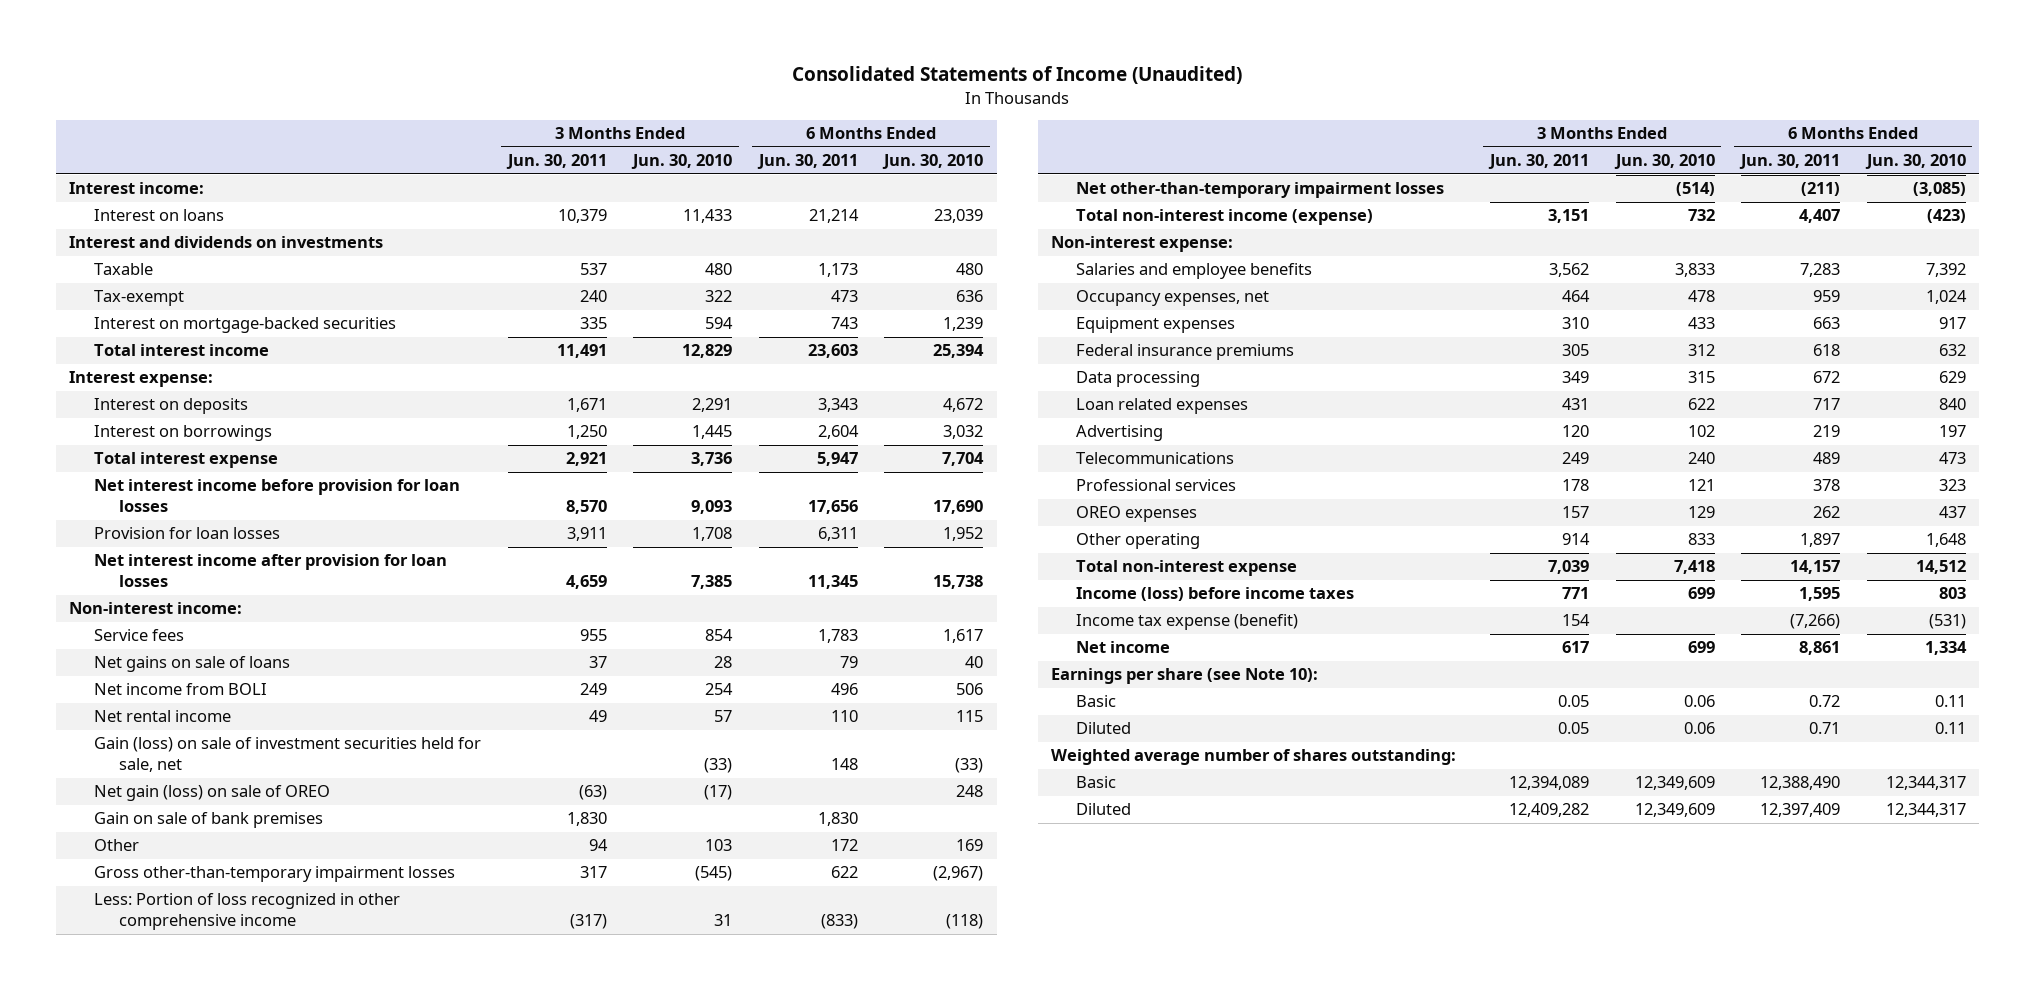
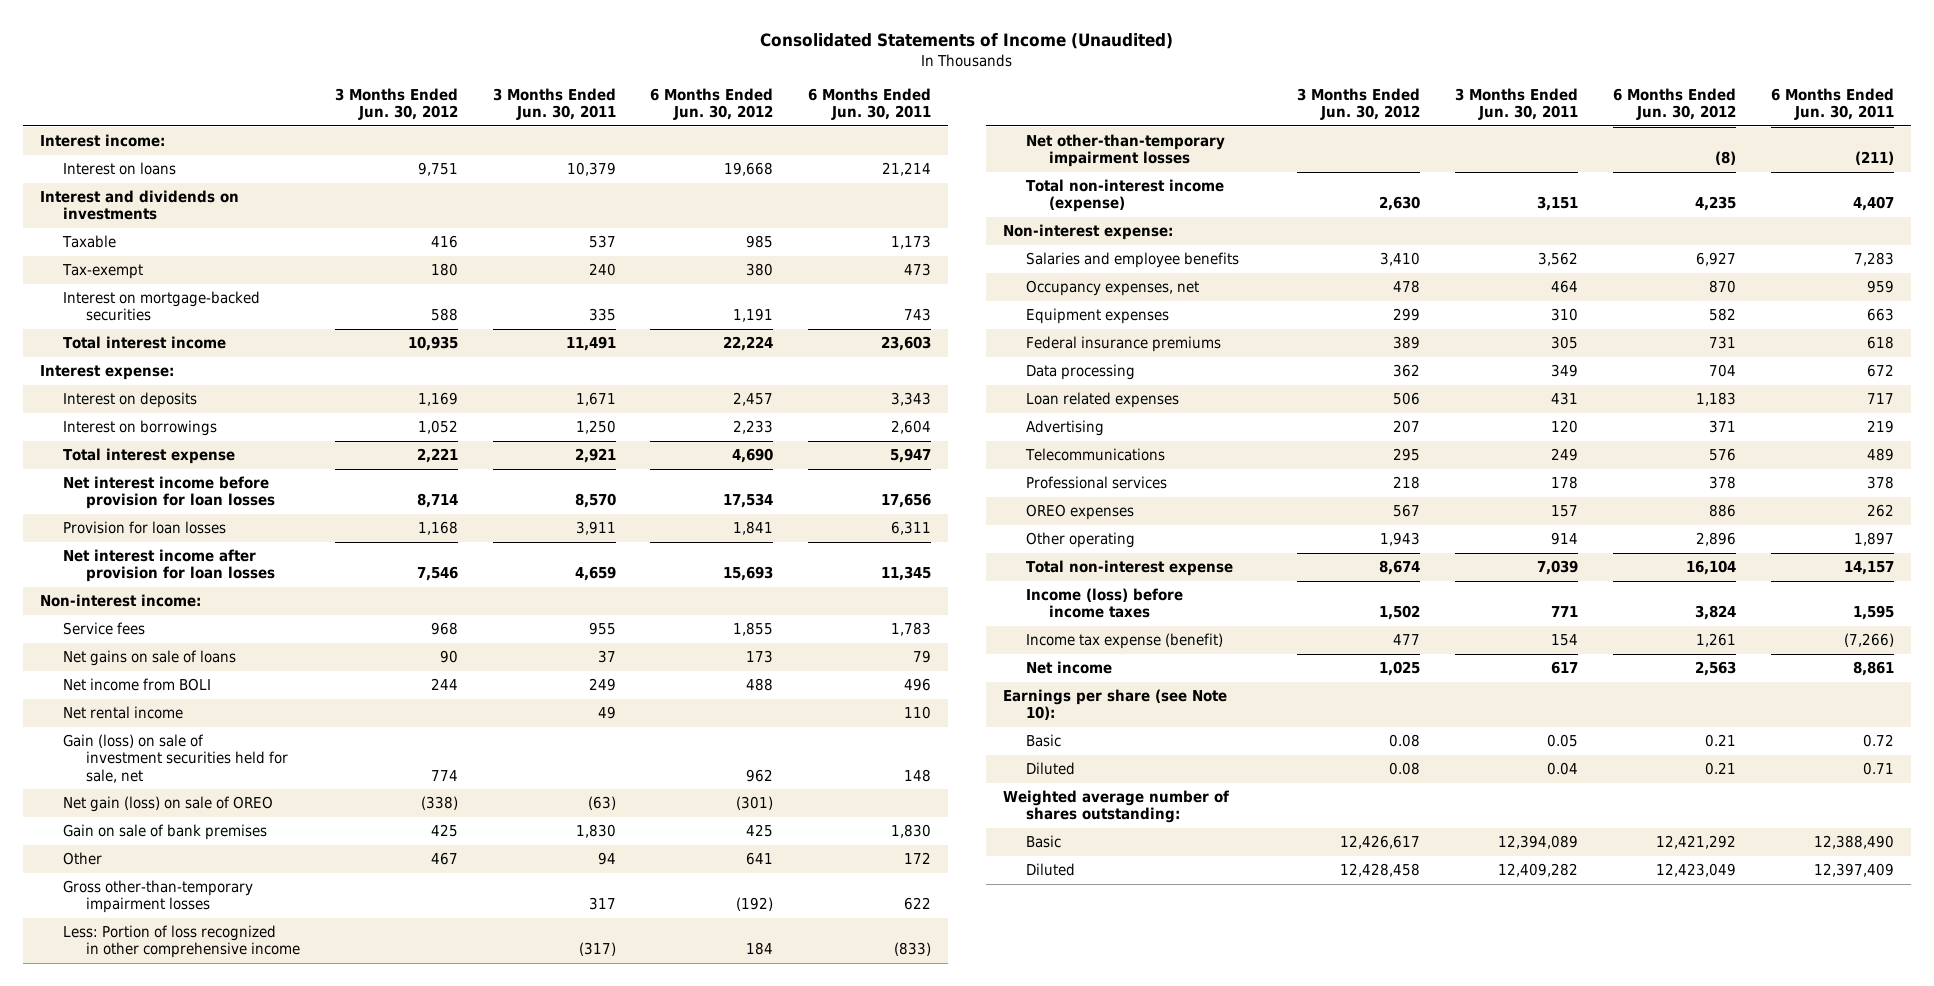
[631,154,733,170] Jun. 30, 2010 -> none
[882,154,984,170] Jun. 30, 2010 -> none
none -> [334,88,458,121] 3 Months Ended Jun. 30, 2012
none -> [650,88,774,121] 6 Months Ended Jun. 30, 2012
[1557,722,1589,735] 0.05 -> [1547,762,1579,776] 0.04

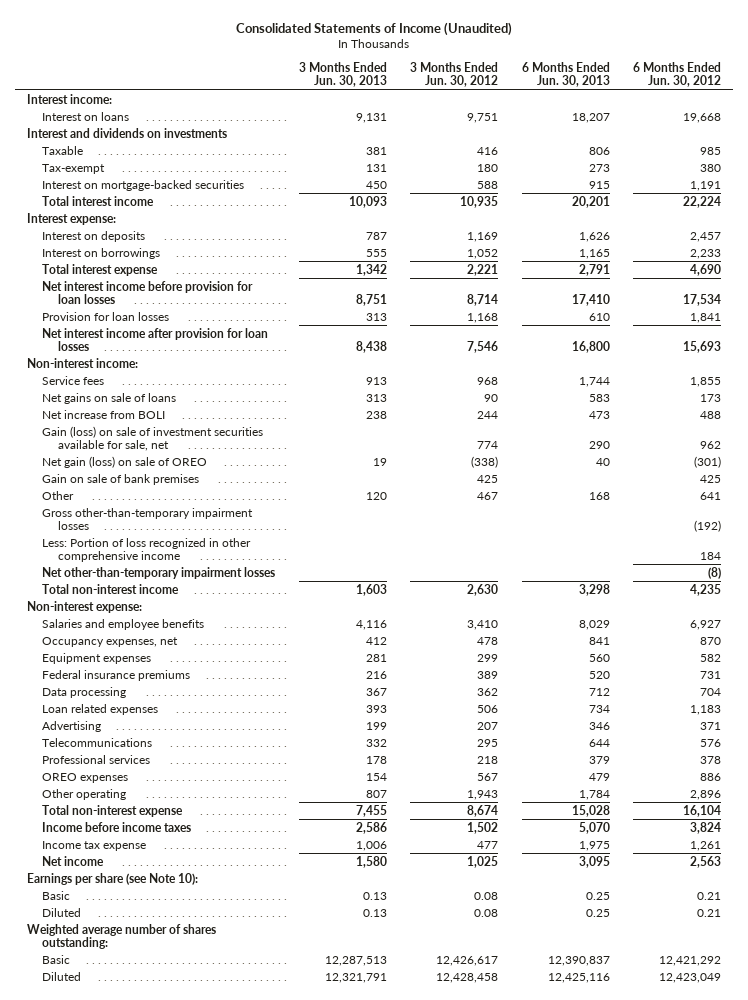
[492,88,616,121] 3 Months Ended Jun. 30, 2011 -> none
[808,88,932,121] 6 Months Ended Jun. 30, 2011 -> none
none -> [298,62,387,88] 3 Months Ended Jun. 30, 2013
none -> [521,62,610,88] 6 Months Ended Jun. 30, 2013
[63,706,184,720] Net rental income -> none
[63,678,212,692] Net income from BOLI -> [42,409,166,419] Net increase from BOLI
[63,734,289,783] Gain (loss) on sale of investment securities held for sale, net -> [42,425,264,451] Gain (loss) on sale of investment securities available for sale, net
[1025,179,1224,213] Total non-interest income (expense) -> [42,583,180,594] Total non-interest income
[1025,588,1183,619] Income (loss) before income taxes -> [42,821,192,832] Income before income taxes
[1025,633,1223,650] Income tax expense (benefit) -> [42,840,147,851] Income tax expense

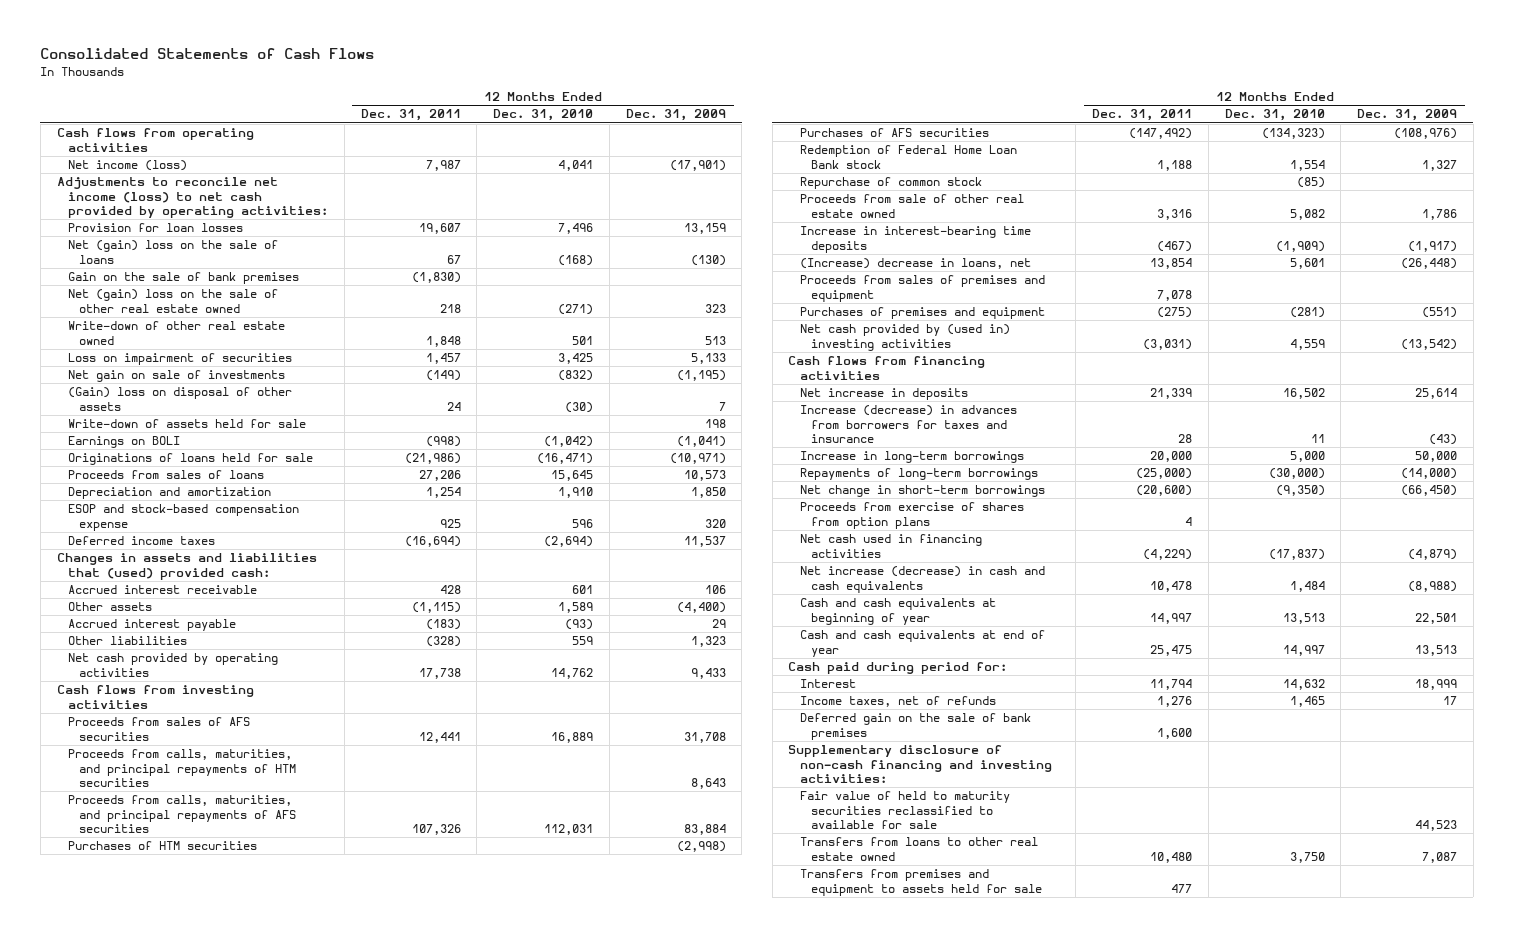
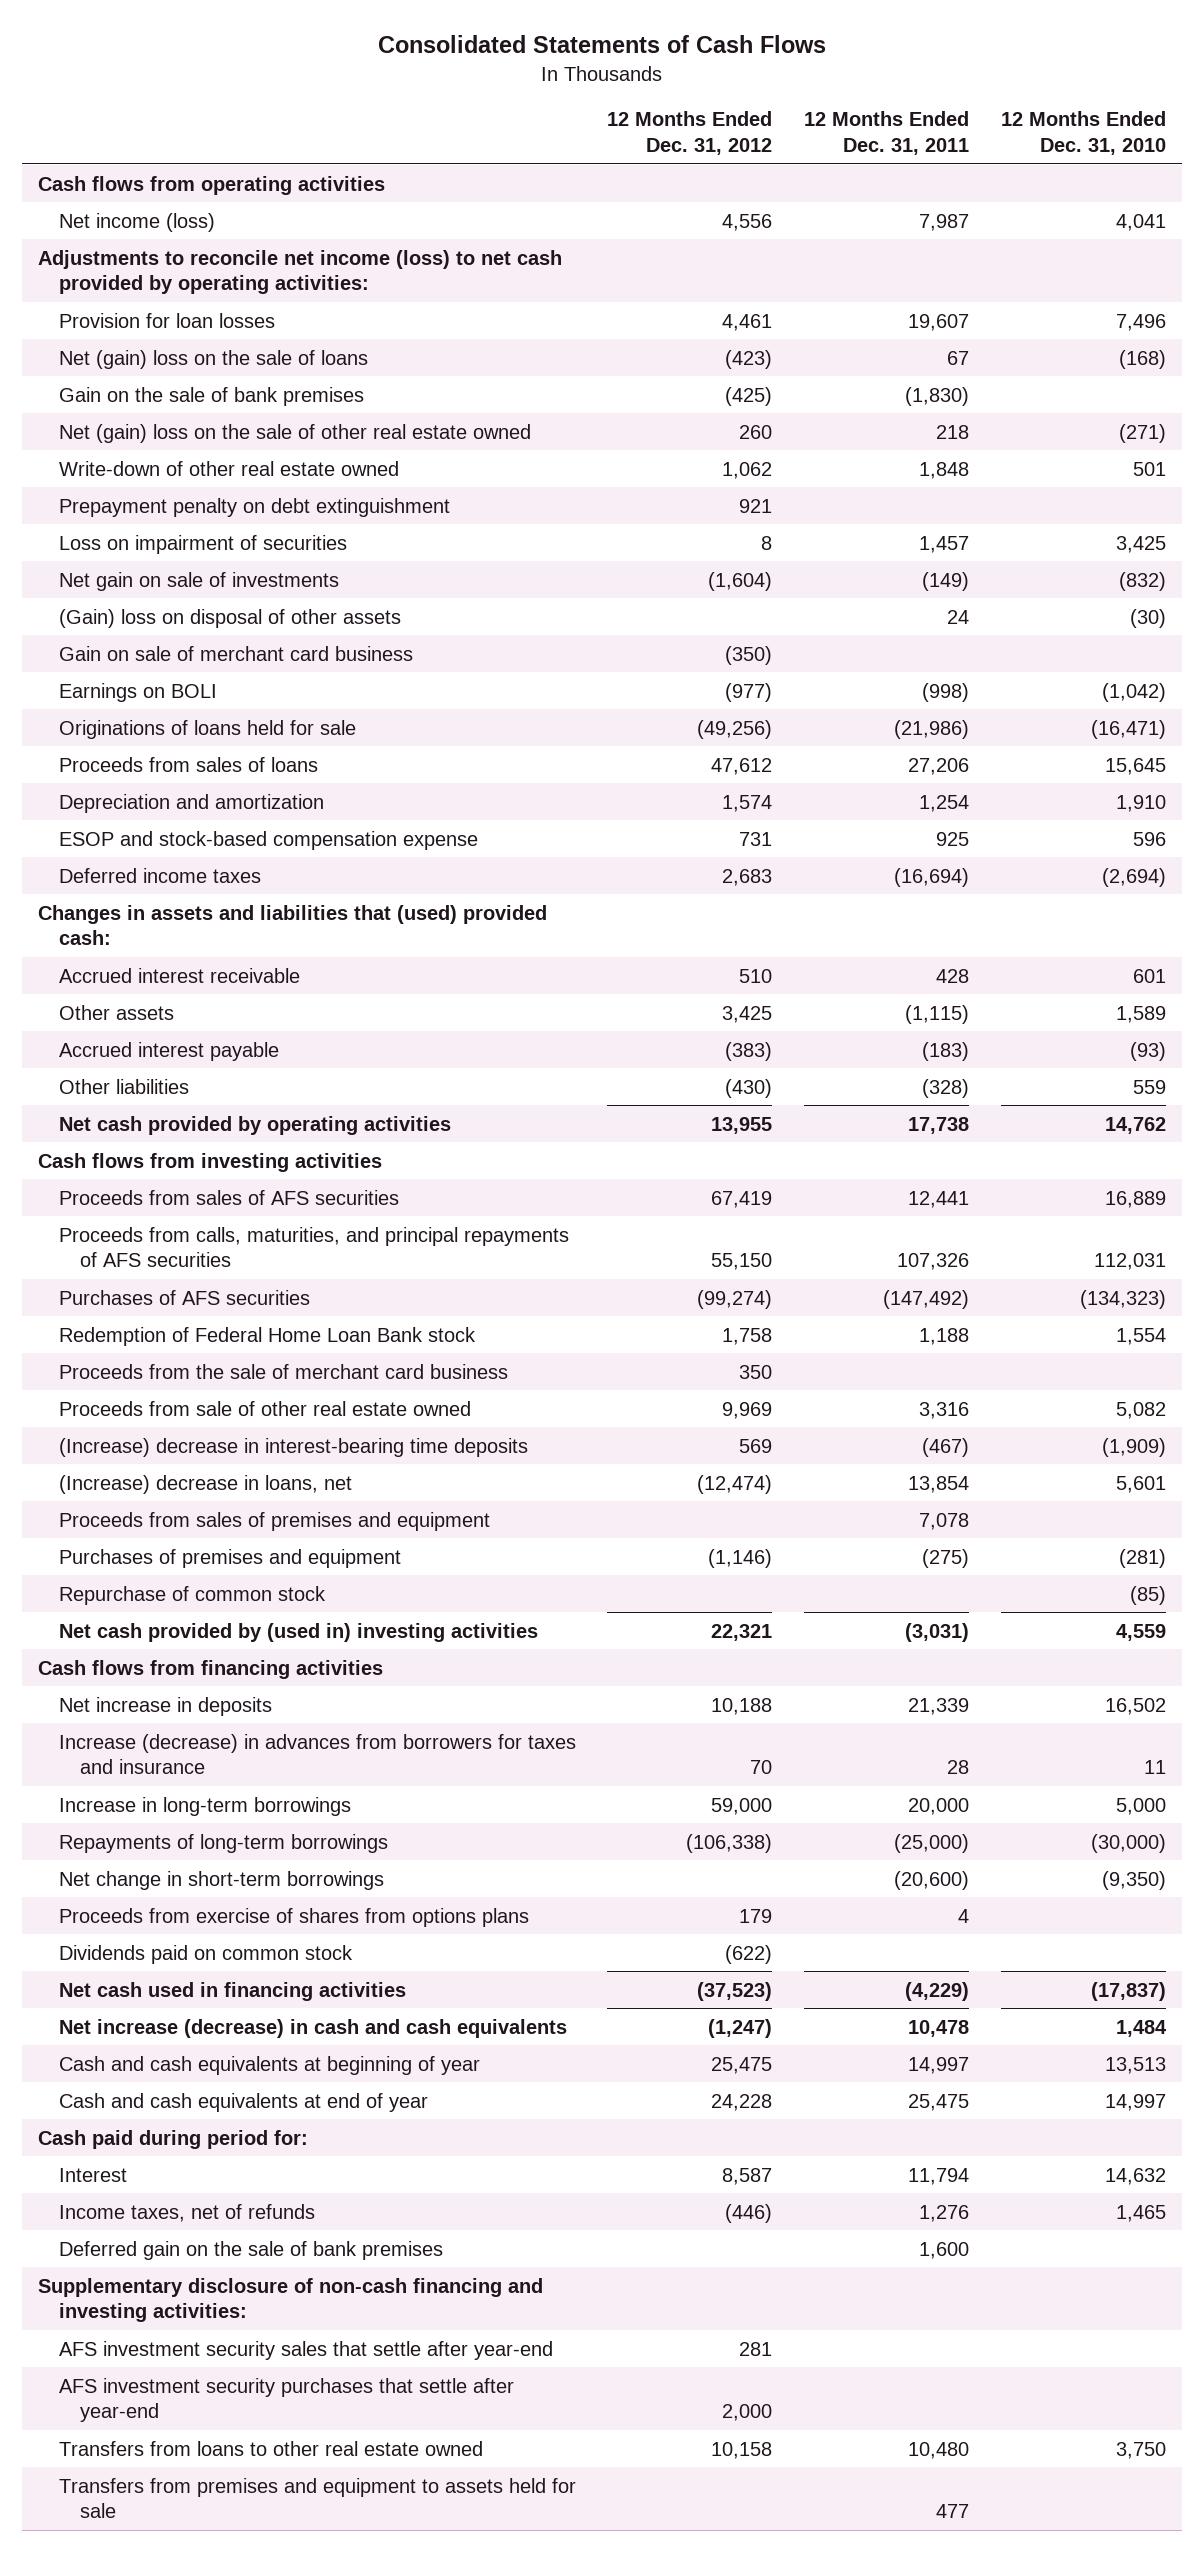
[625,109,726,122] Dec. 31, 2009 -> none
none -> [607,111,773,156] 12 Months Ended Dec. 31, 2012
none -> [58,497,450,517] Prepayment penalty on debt extinguishment
[68,419,307,429] Write-down of assets held for sale -> none
none -> [58,645,413,661] Gain on sale of merchant card business
[68,749,297,787] Proceeds from calls, maturities, and principal repayments of HTM securities -> none
[68,841,258,851] Purchases of HTM securities -> none
none -> [58,1363,508,1379] Proceeds from the sale of merchant card business
[799,226,1031,253] Increase in interest-bearing time deposits -> [58,1437,528,1457] (Increase) decrease in interest-bearing time deposits
[799,177,982,190] Repurchase of common stock -> [58,1585,326,1605] Repurchase of common stock
[799,502,1024,529] Proceeds from exercise of shares from option plans -> [58,1907,529,1927] Proceeds from exercise of shares from options plans
none -> [58,1944,353,1964] Dividends paid on common stock
[799,791,1010,829] Fair value of held to maturity securities reclassified to available for sale -> none
none -> [58,2340,553,2360] AFS investment security sales that settle after year-end
none -> [58,2377,514,2423] AFS investment security purchases that settle after year-end

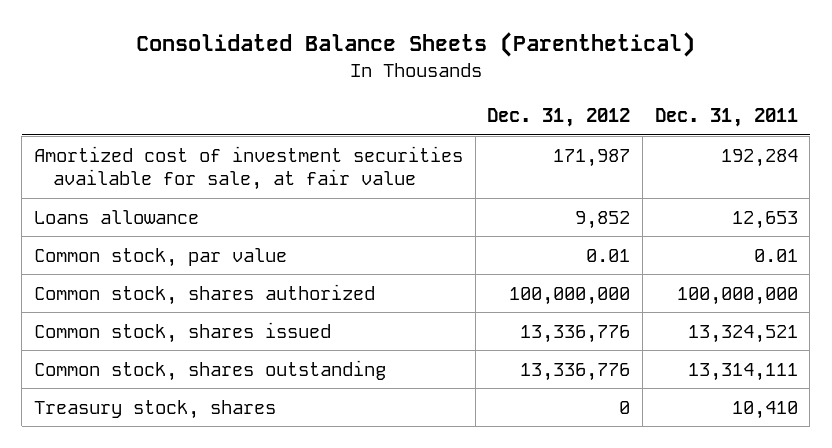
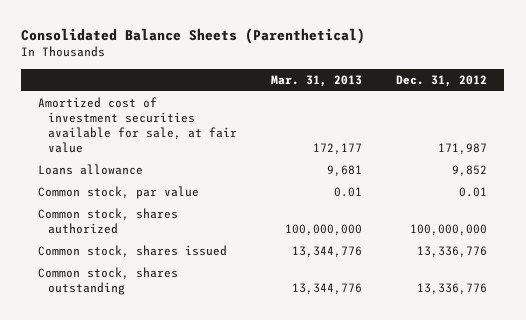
[654,108,798,128] Dec. 31, 2011 -> none
none -> [271,74,363,87] Mar. 31, 2013
[33,399,276,419] Treasury stock, shares -> none

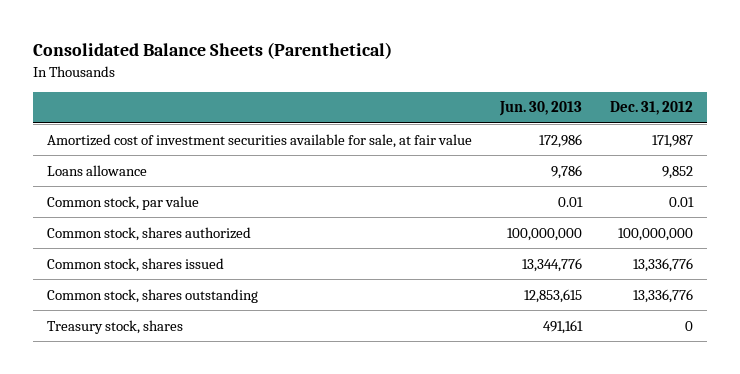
[271,74,363,87] Mar. 31, 2013 -> none
none -> [499,101,583,117] Jun. 30, 2013
none -> [46,319,183,334] Treasury stock, shares

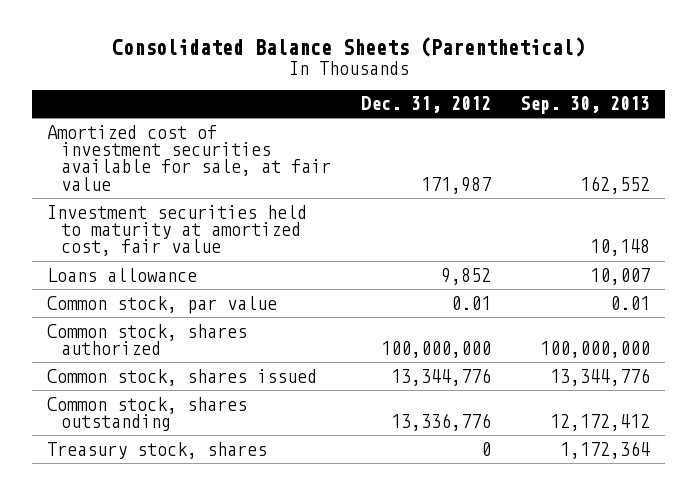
[499,101,583,117] Jun. 30, 2013 -> none
none -> [520,96,651,115] Sep. 30, 2013
none -> [46,204,307,257] Investment securities held to maturity at amortized cost, fair value
[633,257,694,272] 13,336,776 -> [390,367,491,386] 13,344,776

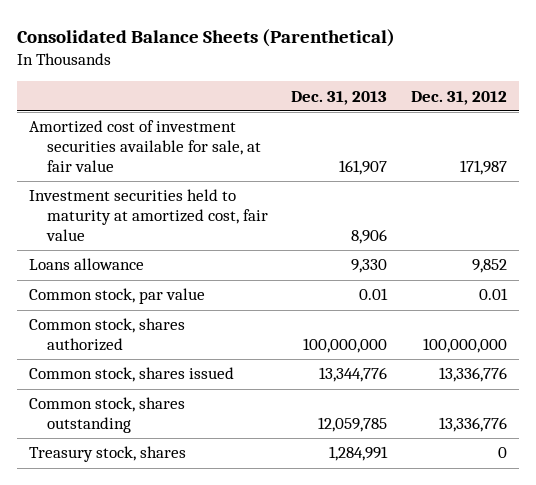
[520,96,651,115] Sep. 30, 2013 -> none
none -> [291,90,388,105] Dec. 31, 2013
[390,367,491,386] 13,344,776 -> [438,367,507,383] 13,336,776

